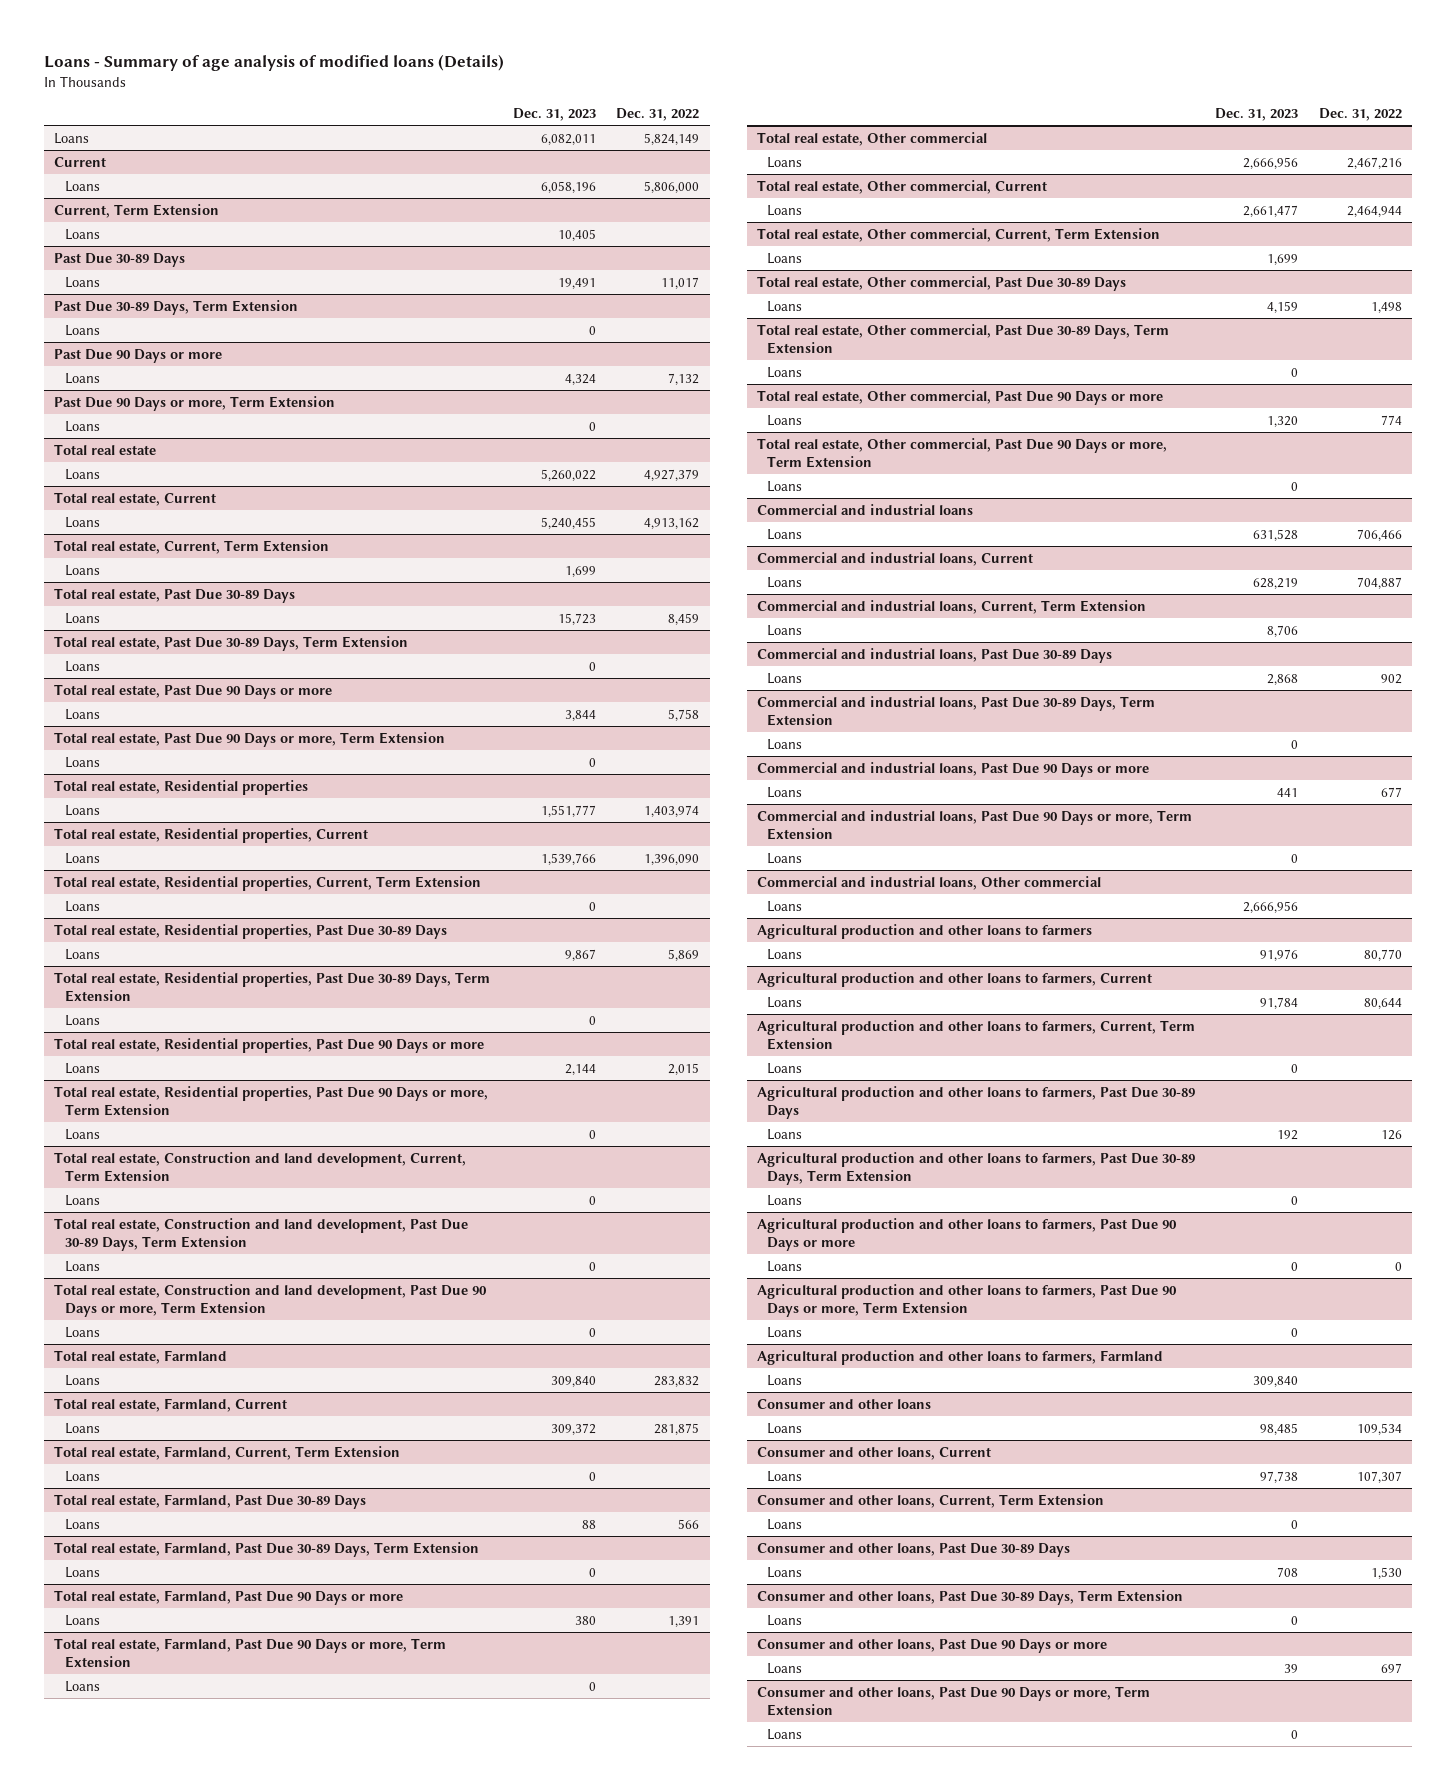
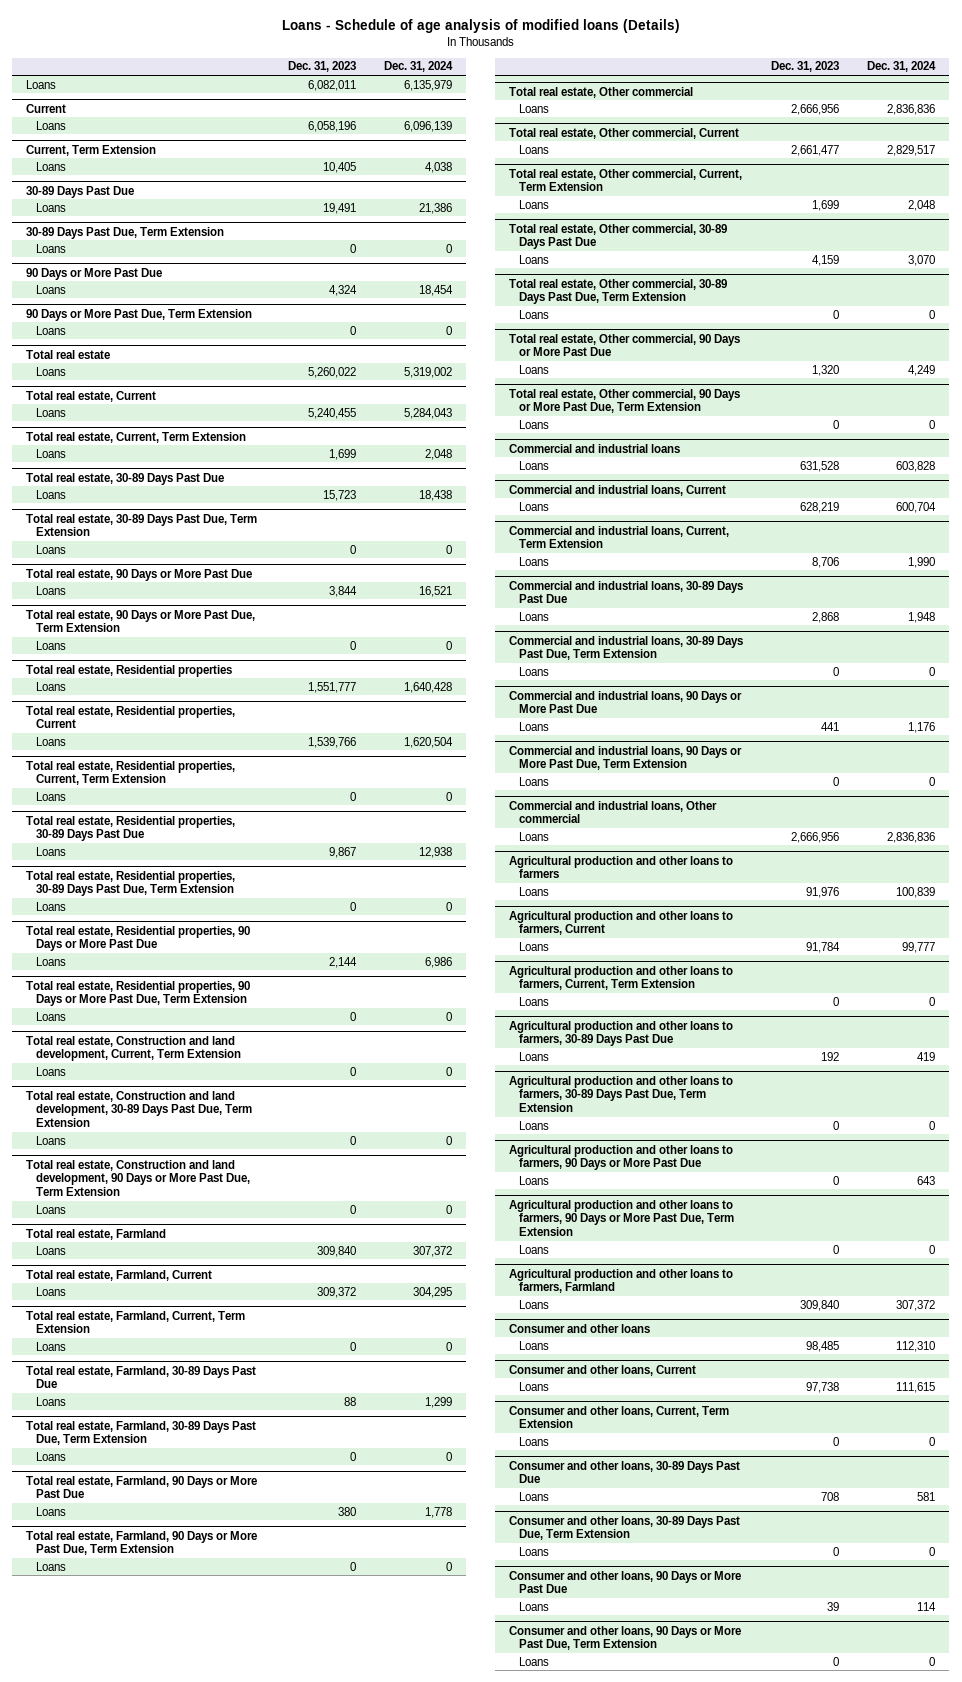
[44,53,505,71] Loans - Summary of age analysis of modified loans (Details) -> [281,19,680,34] Loans - Schedule of age analysis of modified loans (Details)
[616,108,700,122] Dec. 31, 2022 -> none
none -> [384,61,454,73] Dec. 31, 2024
[54,252,186,267] Past Due 30-89 Days -> [26,185,135,198] 30-89 Days Past Due
[54,299,299,315] Past Due 30-89 Days, Term Extension -> [26,226,225,239] 30-89 Days Past Due, Term Extension
[54,348,223,363] Past Due 90 Days or more -> [26,267,163,280] 90 Days or More Past Due
[54,395,336,411] Past Due 90 Days or more, Term Extension -> [26,308,253,321] 90 Days or More Past Due, Term Extension
[54,587,296,603] Total real estate, Past Due 30-89 Days -> [26,472,225,485] Total real estate, 30-89 Days Past Due
[54,635,409,651] Total real estate, Past Due 30-89 Days, Term Extension -> [26,513,258,537] Total real estate, 30-89 Days Past Due, Term Extension
[54,683,333,699] Total real estate, Past Due 90 Days or more -> [26,568,253,581] Total real estate, 90 Days or More Past Due
[54,731,446,747] Total real estate, Past Due 90 Days or more, Term Extension -> [26,609,256,633] Total real estate, 90 Days or More Past Due, Term Extension
[54,923,448,939] Total real estate, Residential properties, Past Due 30-89 Days -> [26,815,236,842] Total real estate, Residential properties, 30-89 Days Past Due
[54,971,491,1003] Total real estate, Residential properties, Past Due 30-89 Days, Term Extension -> [26,870,236,897] Total real estate, Residential properties, 30-89 Days Past Due, Term Extension
[54,1037,485,1053] Total real estate, Residential properties, Past Due 90 Days or more -> [26,925,251,952] Total real estate, Residential properties, 90 Days or More Past Due
[54,1085,489,1117] Total real estate, Residential properties, Past Due 90 Days or more, Term Extension -> [26,980,251,1007] Total real estate, Residential properties, 90 Days or More Past Due, Term Extension
[54,1217,469,1252] Total real estate, Construction and land development, Past Due 30-89 Days, Term Extension -> [26,1090,252,1128] Total real estate, Construction and land development, 30-89 Days Past Due, Term Extension
[54,1283,488,1318] Total real estate, Construction and land development, Past Due 90 Days or more, Term Extension -> [26,1159,250,1197] Total real estate, Construction and land development, 90 Days or More Past Due, Term Extension
[54,1493,367,1509] Total real estate, Farmland, Past Due 30-89 Days -> [26,1365,257,1389] Total real estate, Farmland, 30-89 Days Past Due
[54,1541,480,1557] Total real estate, Farmland, Past Due 30-89 Days, Term Extension -> [26,1420,257,1446] Total real estate, Farmland, 30-89 Days Past Due, Term Extension
[54,1589,404,1605] Total real estate, Farmland, Past Due 90 Days or more -> [26,1475,258,1499] Total real estate, Farmland, 90 Days or More Past Due
[54,1637,447,1669] Total real estate, Farmland, Past Due 90 Days or more, Term Extension -> [26,1530,258,1556] Total real estate, Farmland, 90 Days or More Past Due, Term Extension
[756,275,1126,291] Total real estate, Other commercial, Past Due 30-89 Days -> [509,223,728,250] Total real estate, Other commercial, 30-89 Days Past Due
[756,323,1169,355] Total real estate, Other commercial, Past Due 30-89 Days, Term Extension -> [509,278,728,305] Total real estate, Other commercial, 30-89 Days Past Due, Term Extension
[756,389,1163,405] Total real estate, Other commercial, Past Due 90 Days or more -> [509,333,741,357] Total real estate, Other commercial, 90 Days or More Past Due
[756,437,1167,469] Total real estate, Other commercial, Past Due 90 Days or more, Term Extension -> [509,388,741,414] Total real estate, Other commercial, 90 Days or More Past Due, Term Extension
[756,647,1112,663] Commercial and industrial loans, Past Due 30-89 Days -> [509,580,744,604] Commercial and industrial loans, 30-89 Days Past Due
[756,695,1155,727] Commercial and industrial loans, Past Due 30-89 Days, Term Extension -> [509,635,744,661] Commercial and industrial loans, 30-89 Days Past Due, Term Extension
[756,761,1149,777] Commercial and industrial loans, Past Due 90 Days or more -> [509,690,743,714] Commercial and industrial loans, 90 Days or More Past Due
[756,809,1192,841] Commercial and industrial loans, Past Due 90 Days or more, Term Extension -> [509,745,743,771] Commercial and industrial loans, 90 Days or More Past Due, Term Extension
[756,1085,1195,1120] Agricultural production and other loans to farmers, Past Due 30-89 Days -> [509,1020,734,1047] Agricultural production and other loans to farmers, 30-89 Days Past Due
[756,1151,1195,1186] Agricultural production and other loans to farmers, Past Due 30-89 Days, Term Extension -> [509,1075,734,1113] Agricultural production and other loans to farmers, 30-89 Days Past Due, Term Extension
[756,1217,1177,1252] Agricultural production and other loans to farmers, Past Due 90 Days or more -> [509,1144,734,1171] Agricultural production and other loans to farmers, 90 Days or More Past Due
[756,1283,1177,1318] Agricultural production and other loans to farmers, Past Due 90 Days or more, Term Extension -> [509,1199,734,1237] Agricultural production and other loans to farmers, 90 Days or More Past Due, Term Extension
[756,1542,1070,1557] Consumer and other loans, Past Due 30-89 Days -> [509,1460,741,1484] Consumer and other loans, 30-89 Days Past Due
[756,1589,1183,1605] Consumer and other loans, Past Due 30-89 Days, Term Extension -> [509,1515,741,1541] Consumer and other loans, 30-89 Days Past Due, Term Extension
[756,1638,1107,1653] Consumer and other loans, Past Due 90 Days or more -> [509,1570,742,1594] Consumer and other loans, 90 Days or More Past Due
[756,1685,1150,1717] Consumer and other loans, Past Due 90 Days or more, Term Extension -> [509,1625,742,1651] Consumer and other loans, 90 Days or More Past Due, Term Extension

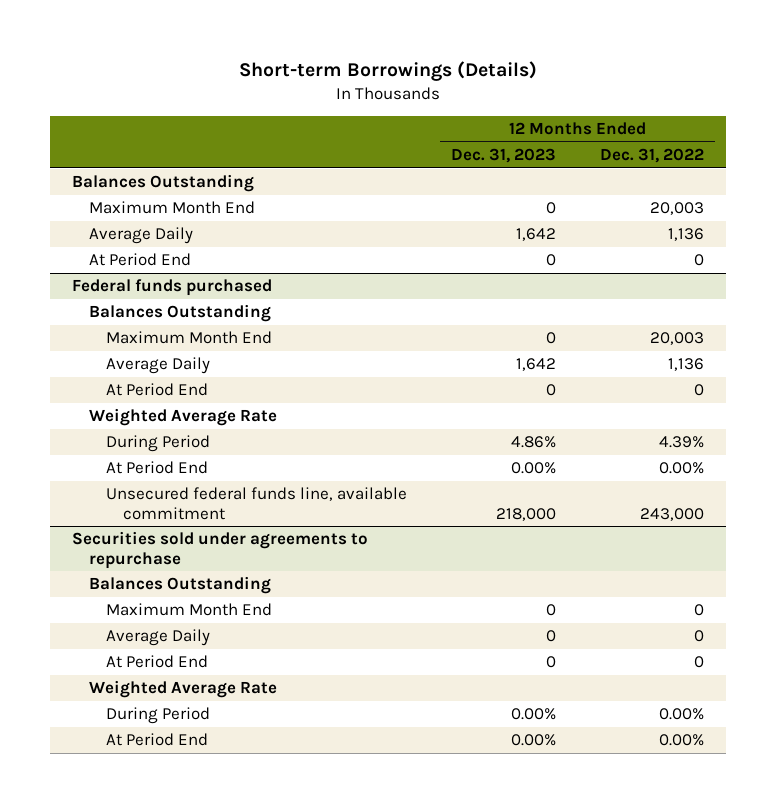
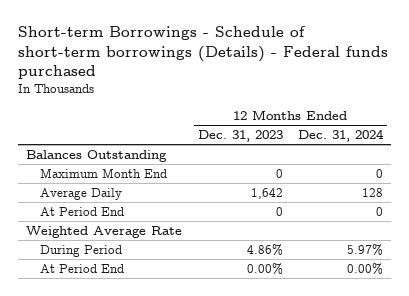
[239,61,538,82] Short-term Borrowings (Details) -> [17,26,388,80] Short-term Borrowings - Schedule of short-term borrowings (Details) - Federal funds purchased
[599,147,704,163] Dec. 31, 2022 -> none
none -> [298,129,385,143] Dec. 31, 2024
[72,279,273,297] Federal funds purchased -> none
[89,304,272,323] Balances Outstanding -> none
[106,331,273,345] Maximum Month End -> none
[106,357,211,375] Average Daily -> none
[106,383,209,397] At Period End -> none
[106,487,408,520] Unsecured federal funds line, available commitment -> none
[72,531,369,569] Securities sold under agreements to repurchase -> none
[89,576,272,595] Balances Outstanding -> none
[106,603,273,617] Maximum Month End -> none
[106,629,211,647] Average Daily -> none
[106,655,209,669] At Period End -> none
[89,680,278,699] Weighted Average Rate -> none
[106,707,211,725] During Period -> none
[106,733,209,747] At Period End -> none

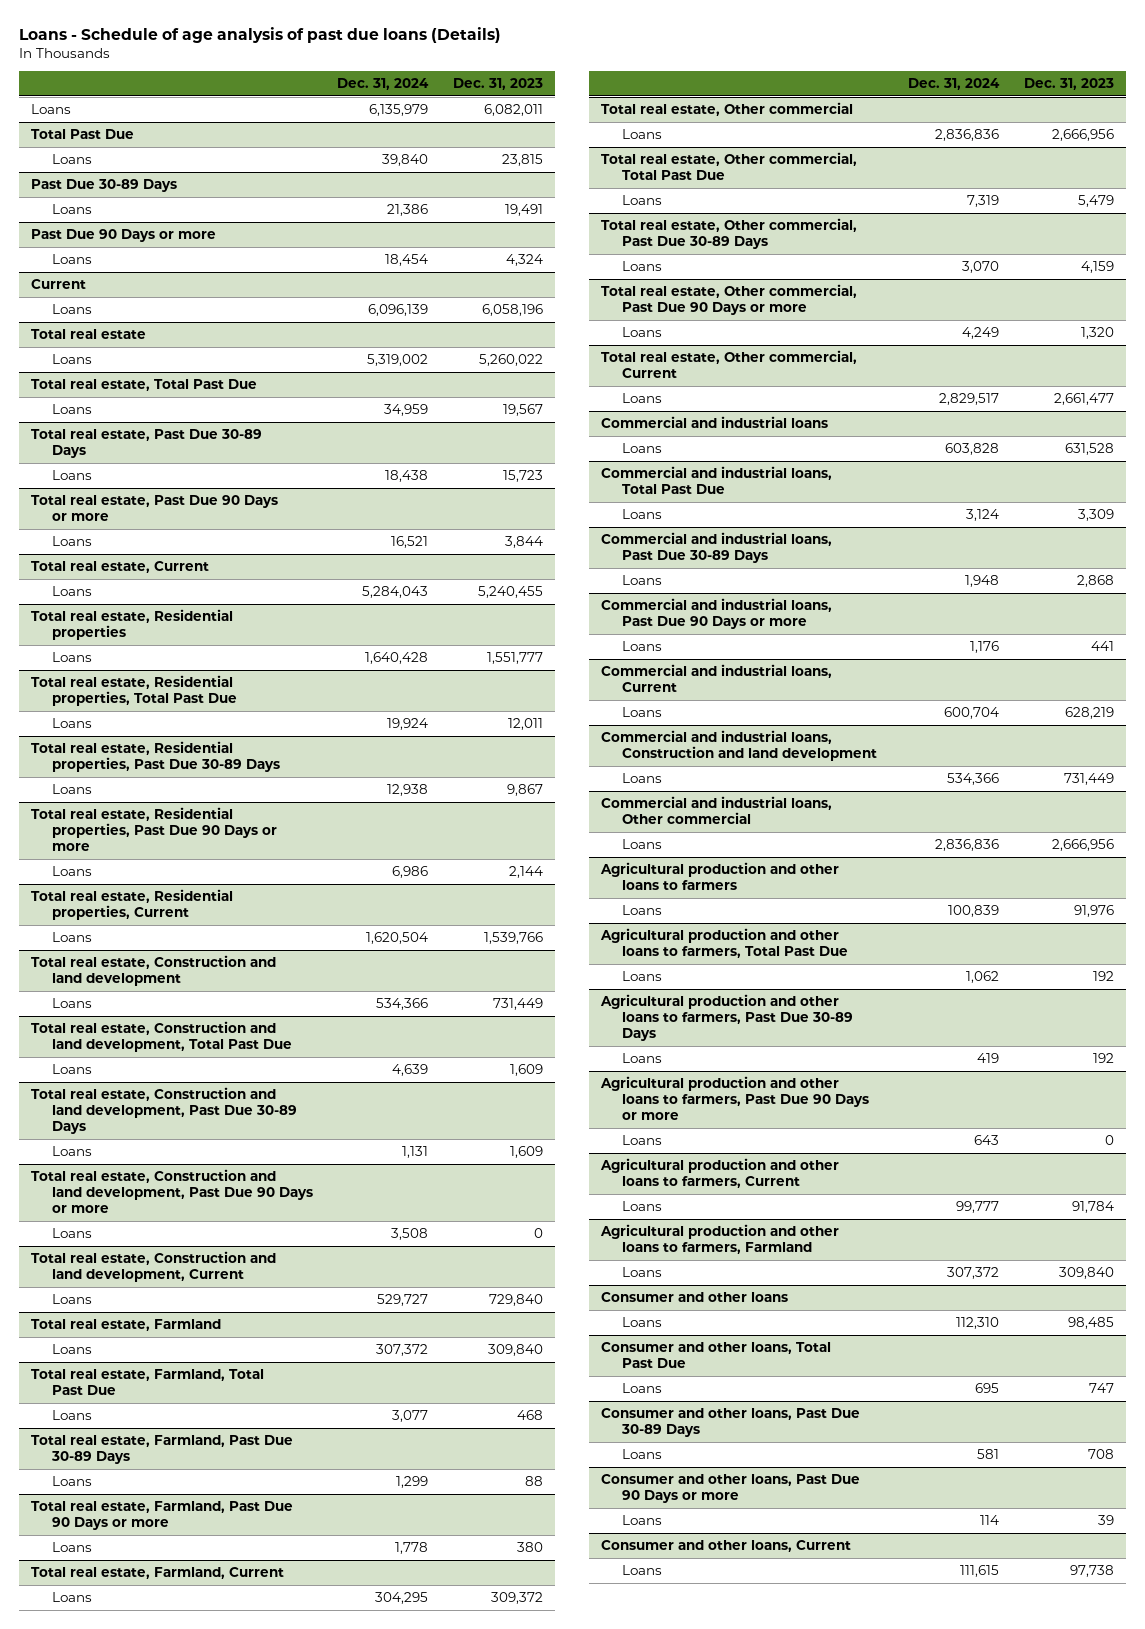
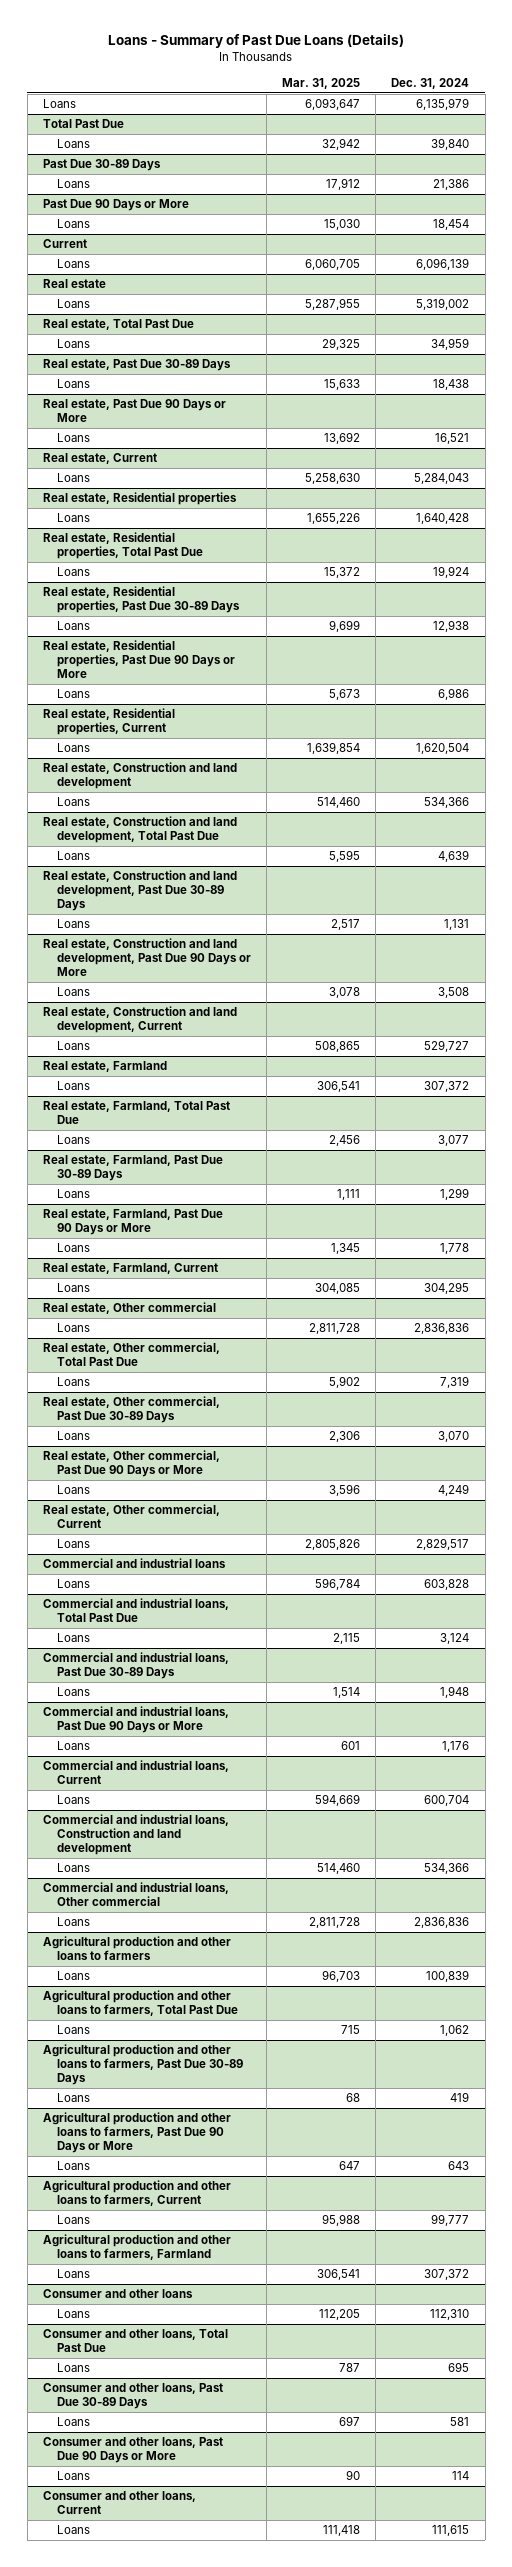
[18,26,501,43] Loans - Schedule of age analysis of past due loans (Details) -> [108,34,405,49] Loans - Summary of Past Due Loans (Details)
[453,78,544,91] Dec. 31, 2023 -> none
none -> [282,77,361,89] Mar. 31, 2025
[31,228,217,242] Past Due 90 Days or more -> [42,199,189,212] Past Due 90 Days or More
[31,328,147,339] Total real estate -> [42,279,106,289] Real estate
[31,378,258,391] Total real estate, Total Past Due -> [42,319,194,331] Real estate, Total Past Due
[31,428,263,459] Total real estate, Past Due 30-89 Days -> [42,359,231,372] Real estate, Past Due 30-89 Days
[31,494,279,522] Total real estate, Past Due 90 Days or more -> [42,399,226,423] Real estate, Past Due 90 Days or More
[31,560,210,573] Total real estate, Current -> [42,453,157,465] Real estate, Current
[31,608,234,641] Total real estate, Residential properties -> [42,492,237,506] Real estate, Residential properties
[31,674,237,707] Total real estate, Residential properties, Total Past Due -> [42,532,203,560] Real estate, Residential properties, Total Past Due
[31,740,280,773] Total real estate, Residential properties, Past Due 30-89 Days -> [42,586,240,614] Real estate, Residential properties, Past Due 30-89 Days
[31,806,277,852] Total real estate, Residential properties, Past Due 90 Days or more -> [42,640,235,678] Real estate, Residential properties, Past Due 90 Days or More
[31,888,234,921] Total real estate, Residential properties, Current -> [42,708,175,736] Real estate, Residential properties, Current
[31,954,277,987] Total real estate, Construction and land development -> [42,762,237,790] Real estate, Construction and land development
[31,1020,292,1053] Total real estate, Construction and land development, Total Past Due -> [42,816,237,844] Real estate, Construction and land development, Total Past Due
[31,1086,297,1135] Total real estate, Construction and land development, Past Due 30-89 Days -> [42,870,237,911] Real estate, Construction and land development, Past Due 30-89 Days
[31,1168,313,1214] Total real estate, Construction and land development, Past Due 90 Days or more -> [42,938,251,976] Real estate, Construction and land development, Past Due 90 Days or More
[31,1250,277,1283] Total real estate, Construction and land development, Current -> [42,1006,237,1034] Real estate, Construction and land development, Current
[31,1318,222,1331] Total real estate, Farmland -> [42,1061,167,1073] Real estate, Farmland
[31,1368,265,1396] Total real estate, Farmland, Total Past Due -> [42,1101,230,1125] Real estate, Farmland, Total Past Due
[31,1434,294,1465] Total real estate, Farmland, Past Due 30-89 Days -> [42,1155,223,1182] Real estate, Farmland, Past Due 30-89 Days
[31,1500,294,1531] Total real estate, Farmland, Past Due 90 Days or more -> [42,1209,223,1236] Real estate, Farmland, Past Due 90 Days or More
[31,1566,285,1579] Total real estate, Farmland, Current -> [42,1263,218,1275] Real estate, Farmland, Current
[601,101,854,116] Total real estate, Other commercial -> [42,1302,216,1315] Real estate, Other commercial
[601,151,858,181] Total real estate, Other commercial, Total Past Due -> [42,1342,220,1367] Real estate, Other commercial, Total Past Due
[601,217,858,250] Total real estate, Other commercial, Past Due 30-89 Days -> [42,1396,220,1424] Real estate, Other commercial, Past Due 30-89 Days
[601,283,858,316] Total real estate, Other commercial, Past Due 90 Days or more -> [42,1450,220,1478] Real estate, Other commercial, Past Due 90 Days or More
[601,349,858,379] Total real estate, Other commercial, Current -> [42,1504,220,1529] Real estate, Other commercial, Current
[601,597,833,630] Commercial and industrial loans, Past Due 90 Days or more -> [42,1706,229,1734] Commercial and industrial loans, Past Due 90 Days or More
[600,1075,870,1121] Agricultural production and other loans to farmers, Past Due 90 Days or more -> [42,2112,231,2153] Agricultural production and other loans to farmers, Past Due 90 Days or More
[601,1473,861,1504] Consumer and other loans, Past Due 90 Days or more -> [42,2437,223,2464] Consumer and other loans, Past Due 90 Days or More

